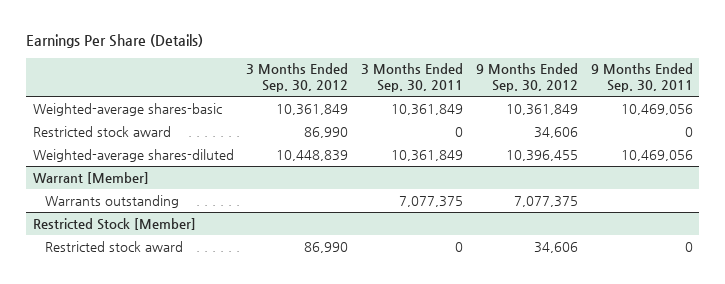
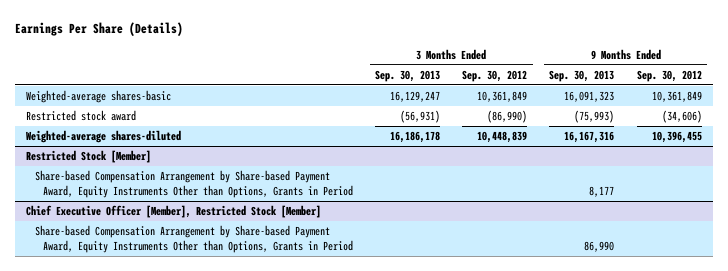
[361,63,464,93] 3 Months Ended Sep. 30, 2011 -> none
[590,63,693,93] 9 Months Ended Sep. 30, 2011 -> none
none -> [375,69,441,82] Sep. 30, 2013
none -> [549,69,615,82] Sep. 30, 2013
[304,126,349,138] 86,990 -> [487,110,528,124] (86,990)
[533,126,578,138] 34,606 -> [661,110,702,124] (34,606)
[32,171,149,184] Warrant [Member] -> none
[45,194,180,208] Warrants outstanding -> none
[45,240,184,252] Restricted stock award -> none
none -> [34,170,354,198] Share-based Compensation Arrangement by Share-based Payment Award, Equity Instruments Other than Options, Grants in Period
none -> [26,205,322,219] Chief Executive Officer [Member], Restricted Stock [Member]
none -> [34,225,354,253] Share-based Compensation Arrangement by Share-based Payment Award, Equity Instruments Other than Options, Grants in Period

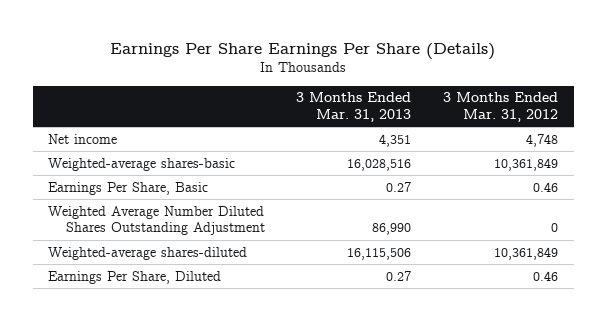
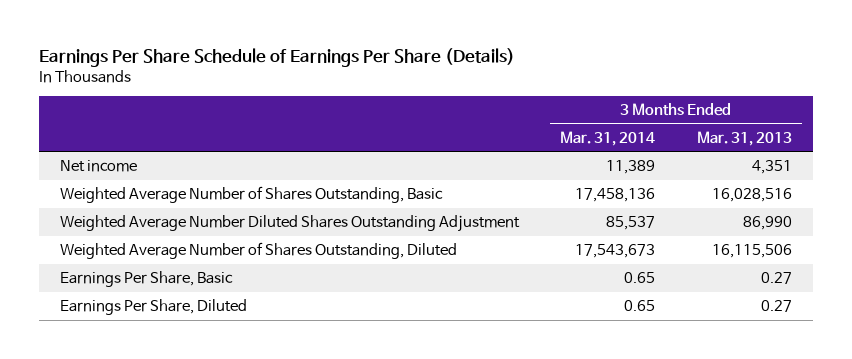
[110,42,496,60] Earnings Per Share Earnings Per Share (Details) -> [38,47,515,67] Earnings Per Share Schedule of Earnings Per Share (Details)
[442,92,558,123] 3 Months Ended Mar. 31, 2012 -> none
none -> [560,130,656,146] Mar. 31, 2014
[48,157,236,171] Weighted-average shares-basic -> [59,186,443,204] Weighted Average Number of Shares Outstanding, Basic
[48,246,248,260] Weighted-average shares-diluted -> [59,242,457,260] Weighted Average Number of Shares Outstanding, Diluted
[48,181,209,195] Earnings Per Share, Basic -> [59,271,233,288] Earnings Per Share, Basic

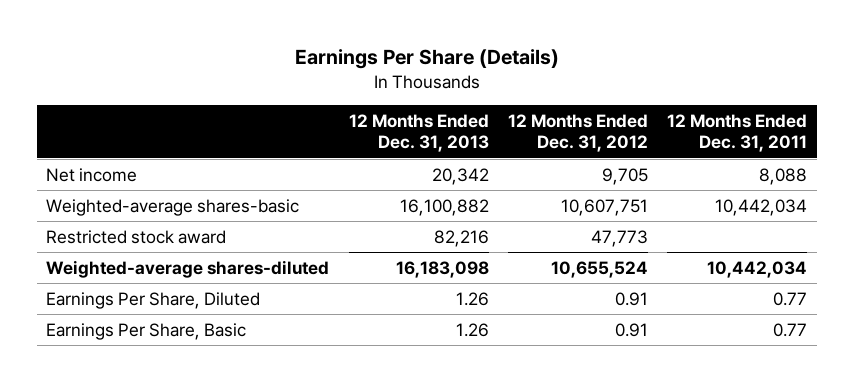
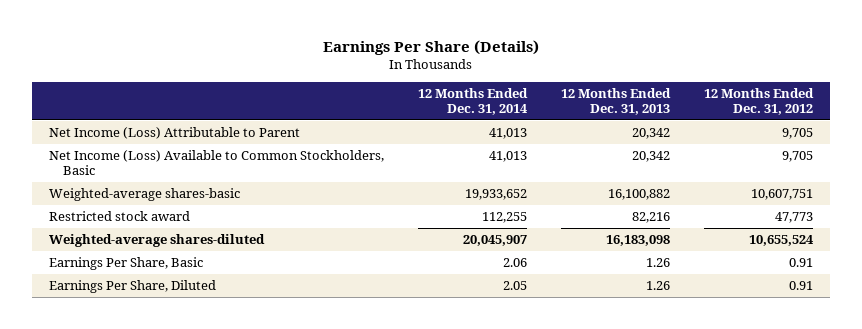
[666,114,807,153] 12 Months Ended Dec. 31, 2011 -> none
none -> [417,87,528,116] 12 Months Ended Dec. 31, 2014
[46,167,138,182] Net income -> [48,126,300,139] Net Income (Loss) Attributable to Parent
none -> [48,149,384,176] Net Income (Loss) Available to Common Stockholders, Basic
[46,291,261,309] Earnings Per Share, Diluted -> [48,279,216,293] Earnings Per Share, Diluted

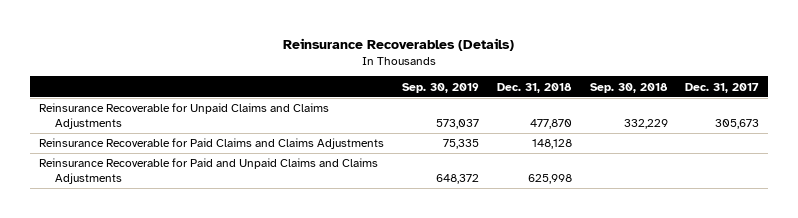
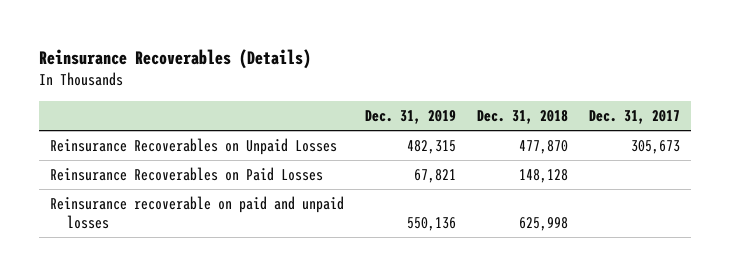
[401,82,479,93] Sep. 30, 2019 -> none
[589,82,668,93] Sep. 30, 2018 -> none
none -> [365,110,457,125] Dec. 31, 2019
[38,103,329,130] Reinsurance Recoverable for Unpaid Claims and Claims Adjustments -> [50,138,338,156] Reinsurance Recoverables on Unpaid Losses
[38,138,384,150] Reinsurance Recoverable for Paid Claims and Claims Adjustments -> [50,167,324,182] Reinsurance Recoverables on Paid Losses
[38,158,378,185] Reinsurance Recoverable for Paid and Unpaid Claims and Claims Adjustments -> [50,196,345,229] Reinsurance recoverable on paid and unpaid losses

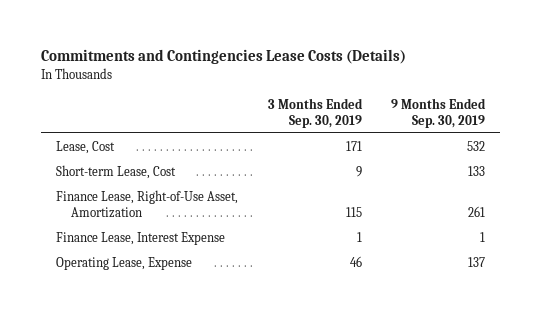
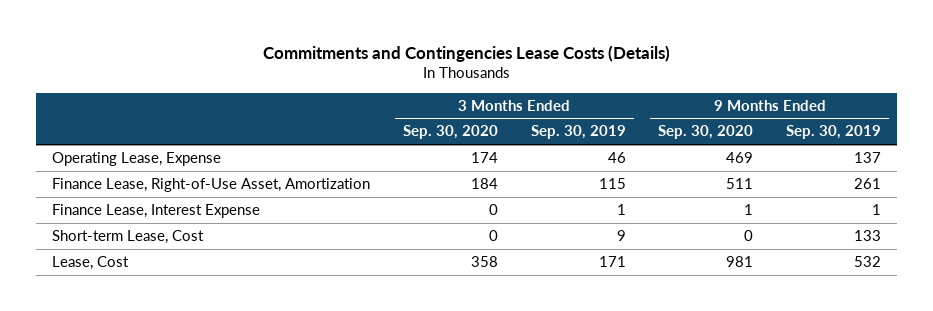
none -> [403,125,499,140] Sep. 30, 2020
none -> [658,125,754,140] Sep. 30, 2020
[56,256,193,270] Operating Lease, Expense -> [52,152,222,167] Operating Lease, Expense
[56,164,177,179] Short-term Lease, Cost -> [52,230,205,245] Short-term Lease, Cost
[56,140,116,154] Lease, Cost -> [52,256,130,271] Lease, Cost

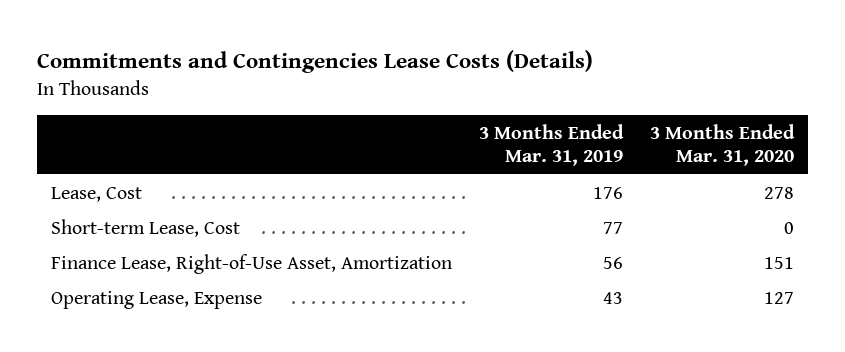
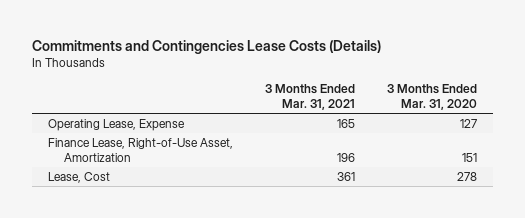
[479,124,625,167] 3 Months Ended Mar. 31, 2019 -> none
none -> [264,83,355,111] 3 Months Ended Mar. 31, 2021
[50,218,240,237] Short-term Lease, Cost -> none
[50,253,452,274] Finance Lease, Right-of-Use Asset, Amortization -> [48,137,234,162] Finance Lease, Right-of-Use Asset, Amortization
[50,186,142,202] Lease, Cost -> [48,171,111,183] Lease, Cost

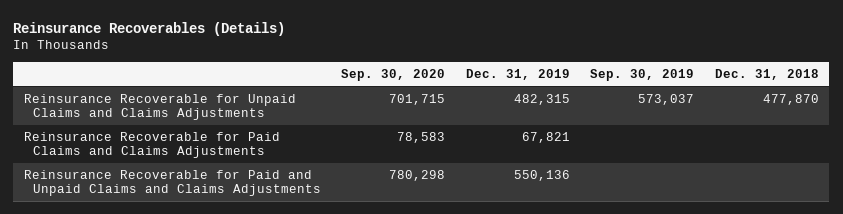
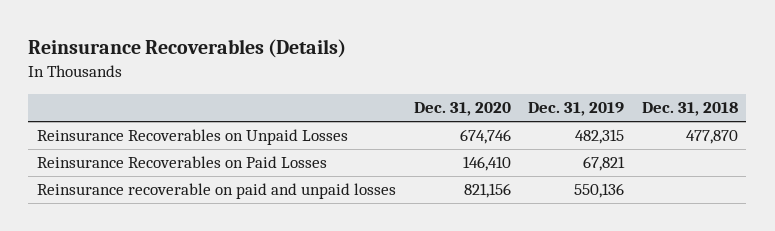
[341,68,446,81] Sep. 30, 2020 -> none
[590,68,695,81] Sep. 30, 2019 -> none
none -> [413,102,511,117] Dec. 31, 2020
[23,94,296,121] Reinsurance Recoverable for Unpaid Claims and Claims Adjustments -> [37,129,349,146] Reinsurance Recoverables on Unpaid Losses
[23,132,280,159] Reinsurance Recoverable for Paid Claims and Claims Adjustments -> [37,156,328,169] Reinsurance Recoverables on Paid Losses
[23,170,321,197] Reinsurance Recoverable for Paid and Unpaid Claims and Claims Adjustments -> [37,183,397,200] Reinsurance recoverable on paid and unpaid losses

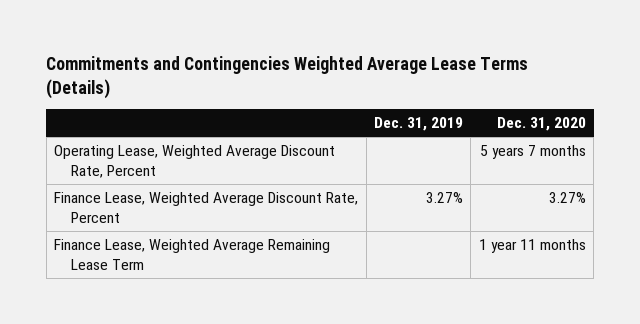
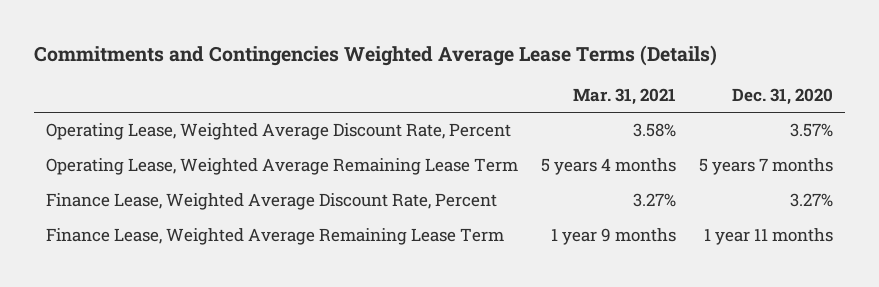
[373,117,463,132] Dec. 31, 2019 -> none
none -> [573,88,677,106] Mar. 31, 2021
[479,144,586,159] 5 years 7 months -> [790,123,834,138] 3.57%
none -> [45,158,518,176] Operating Lease, Weighted Average Remaining Lease Term

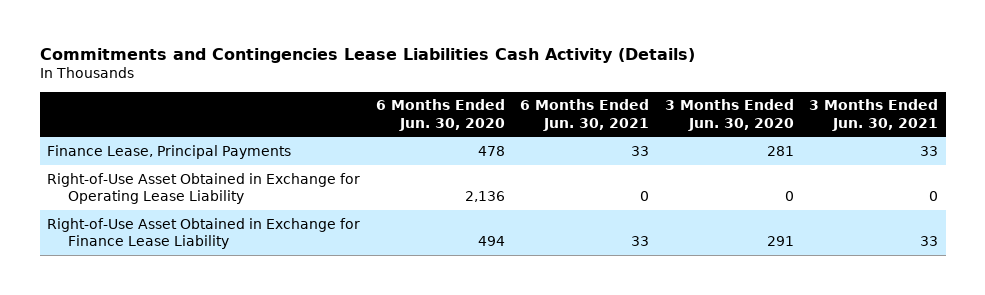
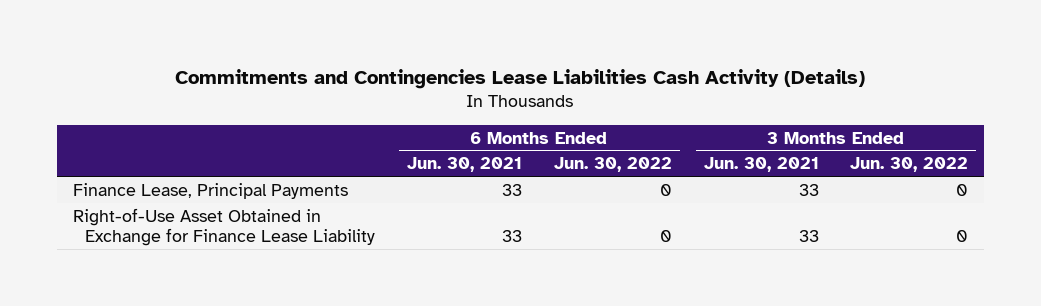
[375,99,505,131] 6 Months Ended Jun. 30, 2020 -> none
[664,99,794,131] 3 Months Ended Jun. 30, 2020 -> none
none -> [553,157,672,173] Jun. 30, 2022
none -> [850,157,969,173] Jun. 30, 2022
[47,172,361,204] Right-of-Use Asset Obtained in Exchange for Operating Lease Liability -> none

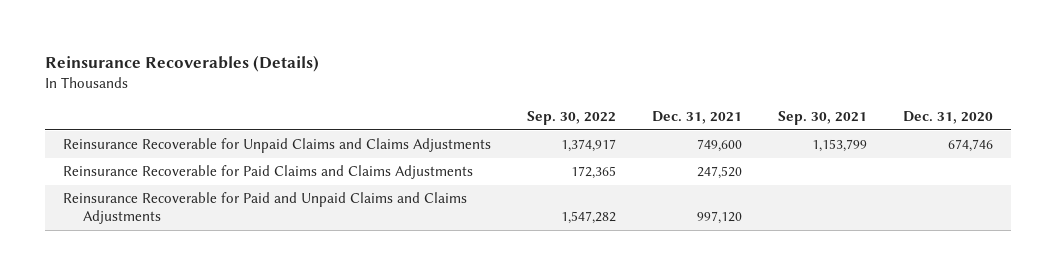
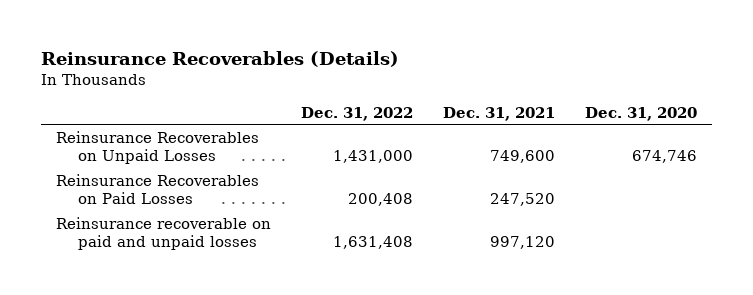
[526,111,616,126] Sep. 30, 2022 -> none
[777,111,867,126] Sep. 30, 2021 -> none
none -> [301,106,414,121] Dec. 31, 2022
[62,138,491,154] Reinsurance Recoverable for Unpaid Claims and Claims Adjustments -> [56,130,260,165] Reinsurance Recoverables on Unpaid Losses
[62,165,473,180] Reinsurance Recoverable for Paid Claims and Claims Adjustments -> [56,173,260,205] Reinsurance Recoverables on Paid Losses
[62,192,467,225] Reinsurance Recoverable for Paid and Unpaid Claims and Claims Adjustments -> [56,216,272,251] Reinsurance recoverable on paid and unpaid losses

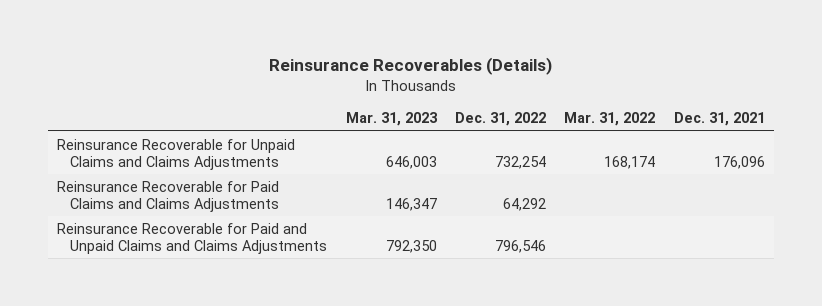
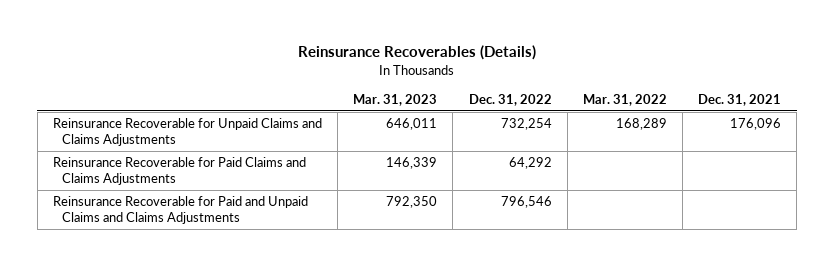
[385,155,437,169] 646,003 -> [386,118,438,131] 646,011
[604,155,656,169] 168,174 -> [615,118,667,131] 168,289
[385,197,437,211] 146,347 -> [386,157,438,170] 146,339

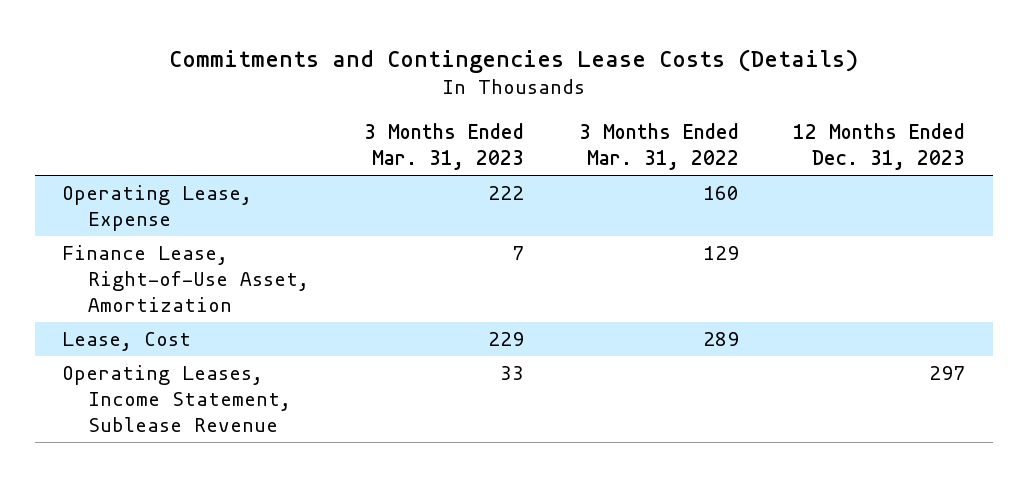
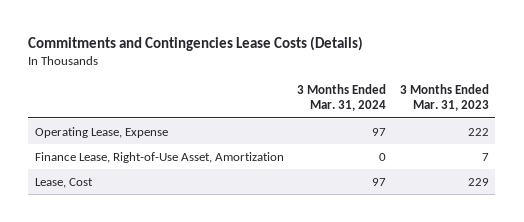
[578,123,739,171] 3 Months Ended Mar. 31, 2022 -> none
[793,123,966,171] 12 Months Ended Dec. 31, 2023 -> none
none -> [297,83,387,112] 3 Months Ended Mar. 31, 2024
[62,365,292,433] Operating Leases, Income Statement, Sublease Revenue -> none

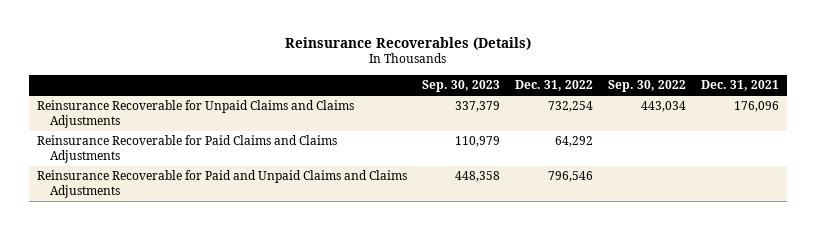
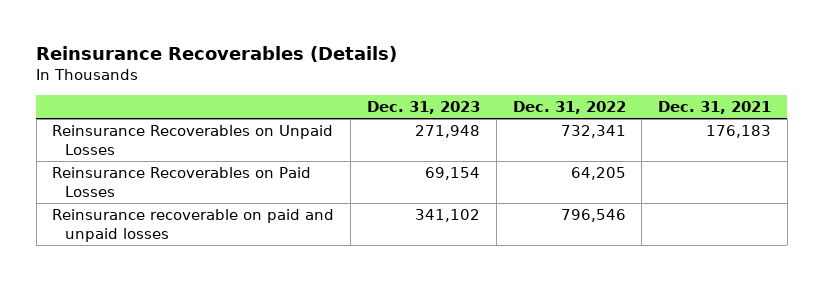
[421,80,500,93] Sep. 30, 2023 -> none
[608,80,687,93] Sep. 30, 2022 -> none
none -> [366,101,480,115] Dec. 31, 2023
[36,100,354,129] Reinsurance Recoverable for Unpaid Claims and Claims Adjustments -> [52,125,334,155] Reinsurance Recoverables on Unpaid Losses
[547,101,593,113] 732,254 -> [560,125,626,139] 732,341
[734,101,780,113] 176,096 -> [706,125,772,139] 176,183
[36,135,337,164] Reinsurance Recoverable for Paid Claims and Claims Adjustments -> [52,167,312,197] Reinsurance Recoverables on Paid Losses
[554,136,593,148] 64,292 -> [570,167,626,181] 64,205
[36,170,407,199] Reinsurance Recoverable for Paid and Unpaid Claims and Claims Adjustments -> [52,209,335,242] Reinsurance recoverable on paid and unpaid losses

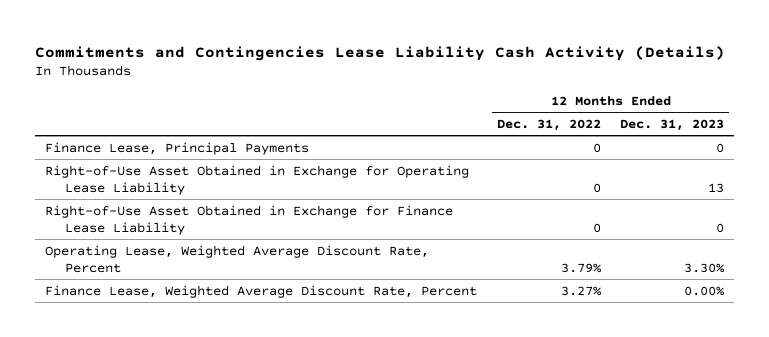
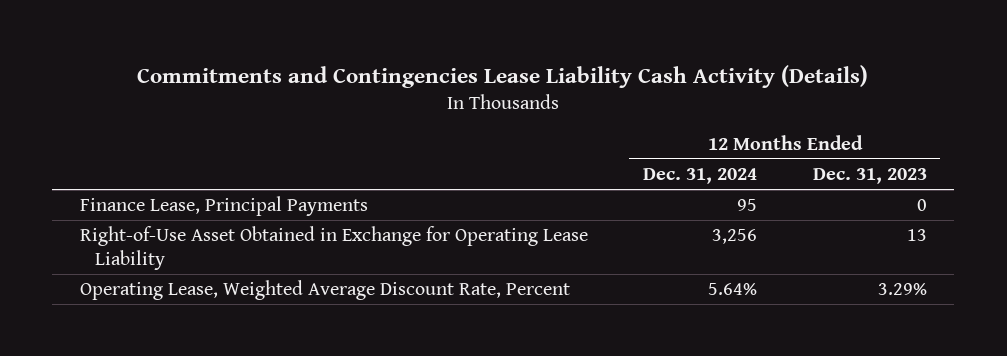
[496,118,601,131] Dec. 31, 2022 -> none
none -> [643,167,758,184] Dec. 31, 2024
[45,204,454,235] Right-of-Use Asset Obtained in Exchange for Finance Lease Liability -> none
[45,284,478,298] Finance Lease, Weighted Average Discount Rate, Percent -> none
[684,262,726,273] 3.30% -> [877,283,927,296] 3.29%

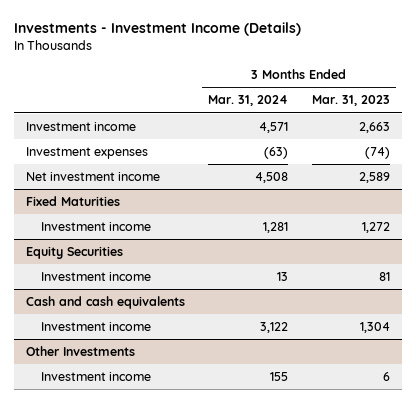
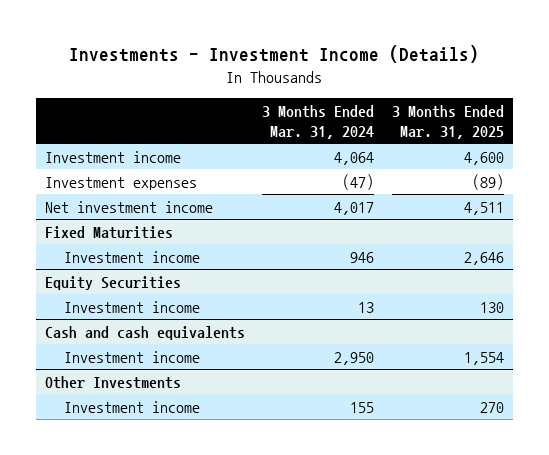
[312,95,391,107] Mar. 31, 2023 -> none
none -> [392,104,505,139] 3 Months Ended Mar. 31, 2025
[259,122,289,134] 4,571 -> [334,151,375,165] 4,064
[264,147,289,160] (63) -> [342,173,375,190] (47)
[255,172,289,184] 4,508 -> [334,201,375,215] 4,017
[263,222,289,234] 1,281 -> [350,251,375,263] 946
[260,322,289,334] 3,122 -> [334,351,375,365] 2,950

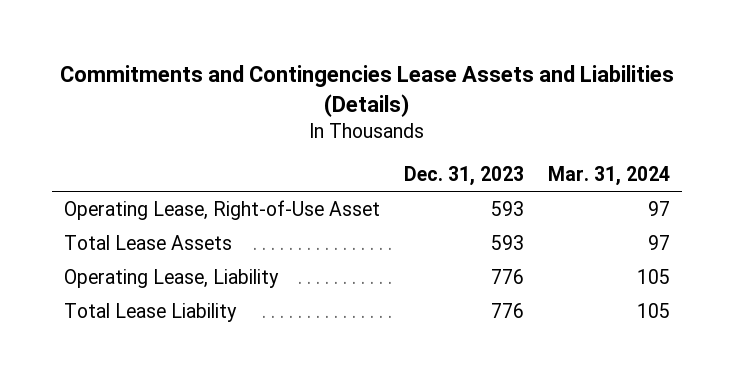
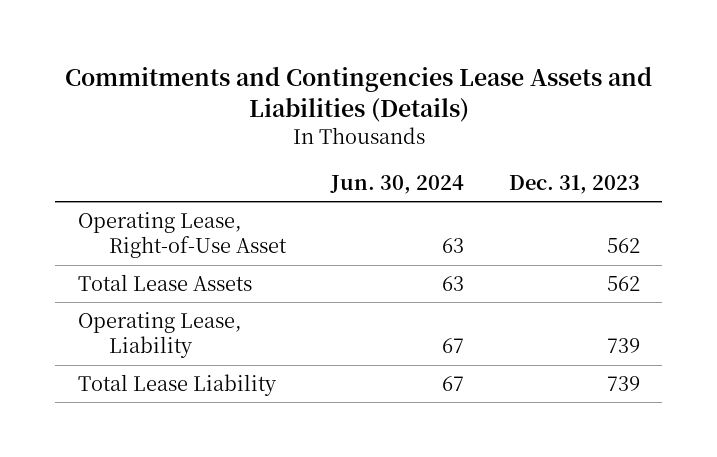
[548,166,671,187] Mar. 31, 2024 -> none
none -> [329,174,464,194] Jun. 30, 2024
[491,200,525,216] 593 -> [606,238,640,254] 562
[491,234,525,250] 593 -> [606,275,640,291] 562
[491,268,525,284] 776 -> [606,338,640,354] 739
[491,302,525,318] 776 -> [606,375,640,391] 739

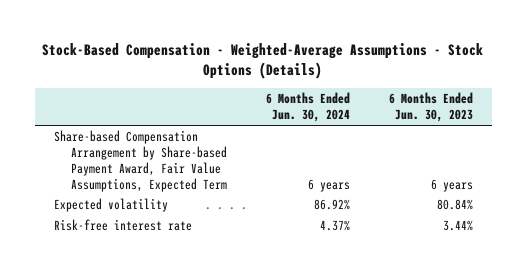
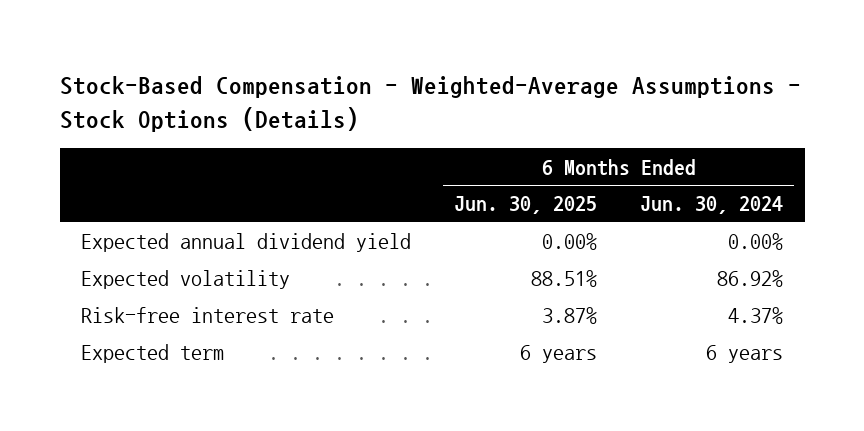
[389,92,474,123] 6 Months Ended Jun. 30, 2023 -> none
none -> [454,196,598,215] Jun. 30, 2025
[53,129,228,192] Share-based Compensation Arrangement by Share-based Payment Award, Fair Value Assumptions, Expected Term -> none
none -> [81,233,412,253] Expected annual dividend yield
none -> [81,344,225,364] Expected term

